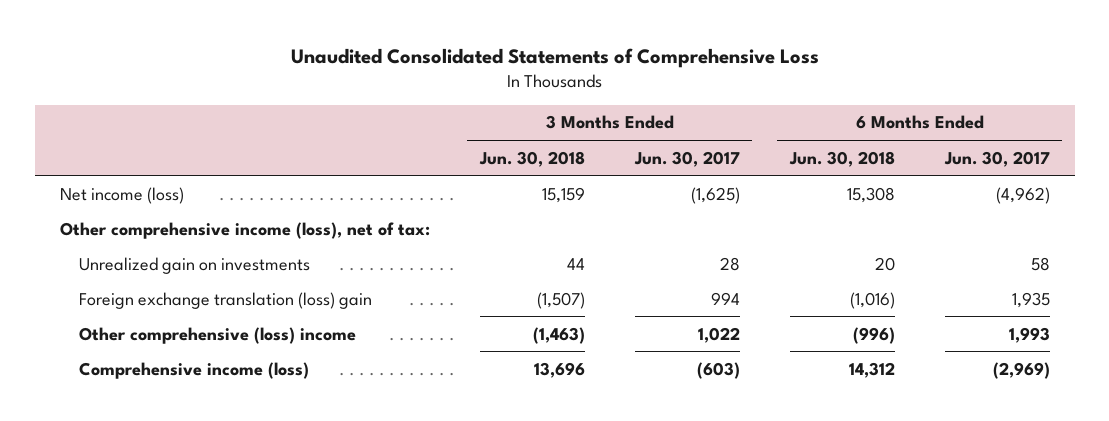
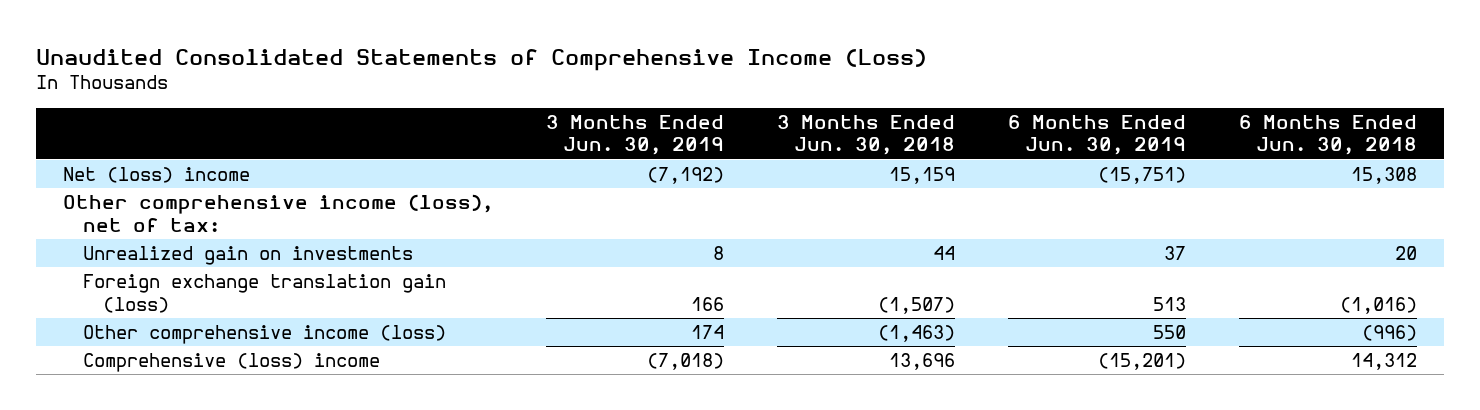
[290,47,819,68] Unaudited Consolidated Statements of Comprehensive Loss -> [36,48,928,71] Unaudited Consolidated Statements of Comprehensive Income (Loss)
[633,150,740,167] Jun. 30, 2017 -> none
[943,150,1050,167] Jun. 30, 2017 -> none
none -> [545,114,724,156] 3 Months Ended Jun. 30, 2019
none -> [1008,114,1187,156] 6 Months Ended Jun. 30, 2019
[59,186,184,204] Net income (loss) -> [62,167,250,184] Net (loss) income
[78,291,372,309] Foreign exchange translation (loss) gain -> [83,274,447,313] Foreign exchange translation gain (loss)
[78,326,356,344] Other comprehensive (loss) income -> [83,325,447,345] Other comprehensive income (loss)
[78,361,309,379] Comprehensive income (loss) -> [83,353,381,373] Comprehensive (loss) income

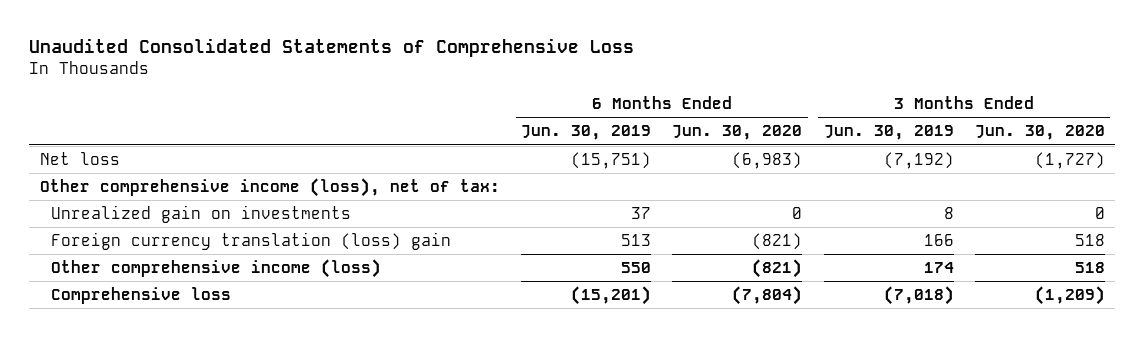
[36,48,928,71] Unaudited Consolidated Statements of Comprehensive Income (Loss) -> [29,38,635,58] Unaudited Consolidated Statements of Comprehensive Loss
[777,114,956,156] 3 Months Ended Jun. 30, 2018 -> none
[1239,114,1418,156] 6 Months Ended Jun. 30, 2018 -> none
none -> [672,125,803,141] Jun. 30, 2020
none -> [974,125,1105,141] Jun. 30, 2020
[62,167,250,184] Net (loss) income -> [39,152,120,166] Net loss
[83,274,447,313] Foreign exchange translation gain (loss) -> [51,232,452,251] Foreign currency translation (loss) gain
[83,353,381,373] Comprehensive (loss) income -> [51,287,232,305] Comprehensive loss

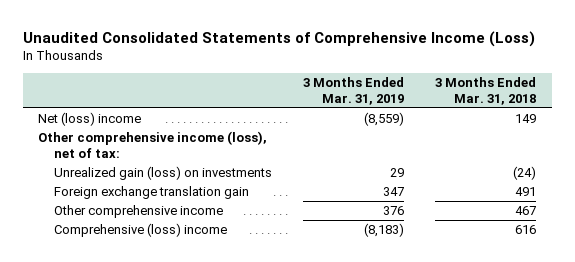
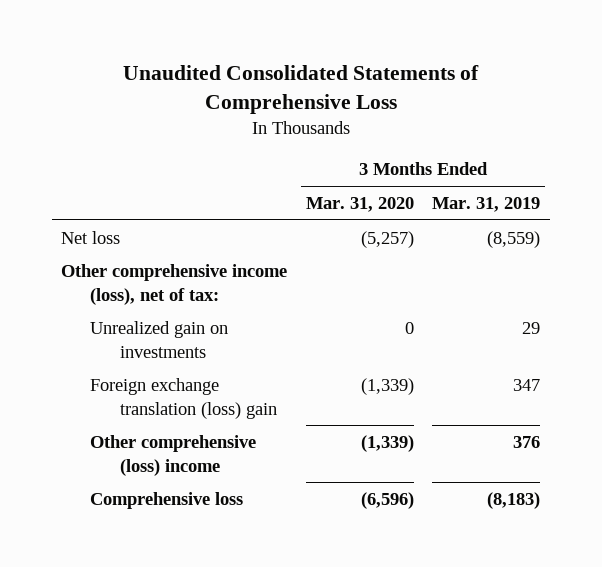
[22,30,535,47] Unaudited Consolidated Statements of Comprehensive Income (Loss) -> [122,65,479,115] Unaudited Consolidated Statements of Comprehensive Loss
[435,77,537,105] 3 Months Ended Mar. 31, 2018 -> none
none -> [305,196,414,212] Mar. 31, 2020
[38,112,142,127] Net (loss) income -> [61,230,121,244] Net loss
[53,166,272,181] Unrealized gain (loss) on investments -> [90,320,229,358] Unrealized gain on investments
[53,186,249,200] Foreign exchange translation gain -> [90,377,277,419] Foreign exchange translation (loss) gain
[53,205,223,219] Other comprehensive income -> [90,434,257,476] Other comprehensive (loss) income
[53,223,227,238] Comprehensive (loss) income -> [90,491,244,509] Comprehensive loss

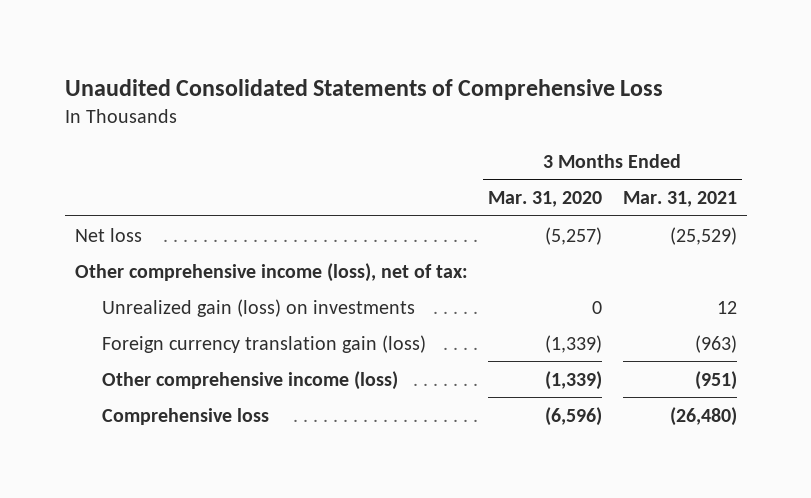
[432,196,541,212] Mar. 31, 2019 -> none
none -> [622,191,737,208] Mar. 31, 2021
[90,320,229,358] Unrealized gain on investments -> [101,298,415,317] Unrealized gain (loss) on investments
[90,377,277,419] Foreign exchange translation (loss) gain -> [101,334,426,353] Foreign currency translation gain (loss)
[90,434,257,476] Other comprehensive (loss) income -> [101,370,398,390] Other comprehensive income (loss)

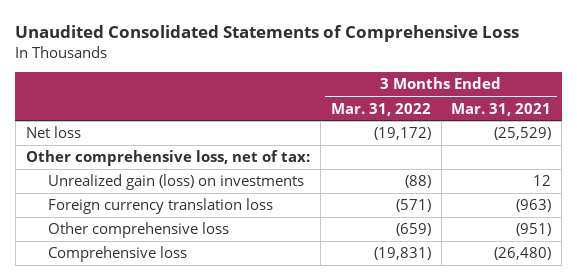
[488,191,603,208] Mar. 31, 2020 -> none
none -> [330,102,431,116] Mar. 31, 2022
[74,262,468,282] Other comprehensive income (loss), net of tax: -> [25,150,310,167] Other comprehensive loss, net of tax:
[101,334,426,353] Foreign currency translation gain (loss) -> [47,198,273,215] Foreign currency translation loss
[101,370,398,390] Other comprehensive income (loss) -> [47,222,229,239] Other comprehensive loss

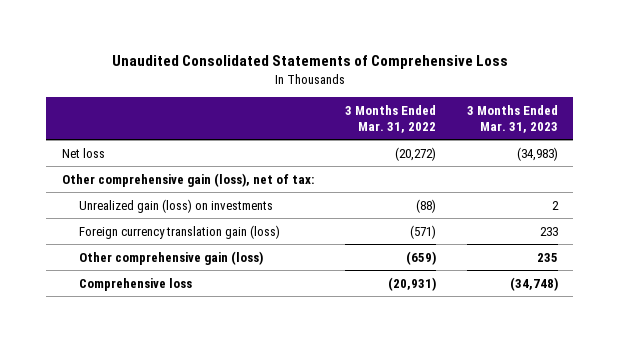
[451,102,552,116] Mar. 31, 2021 -> none
none -> [466,105,558,134] 3 Months Ended Mar. 31, 2023
[373,127,431,141] (19,172) -> [394,146,436,161] (20,272)
[25,150,310,167] Other comprehensive loss, net of tax: -> [61,172,314,187] Other comprehensive gain (loss), net of tax:
[47,198,273,215] Foreign currency translation loss -> [79,224,281,239] Foreign currency translation gain (loss)
[47,222,229,239] Other comprehensive loss -> [79,250,264,265] Other comprehensive gain (loss)
[373,247,431,261] (19,831) -> [387,276,436,291] (20,931)

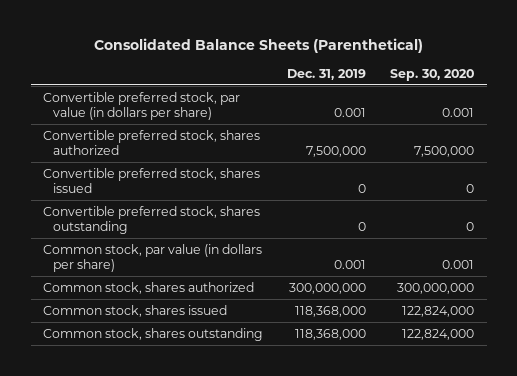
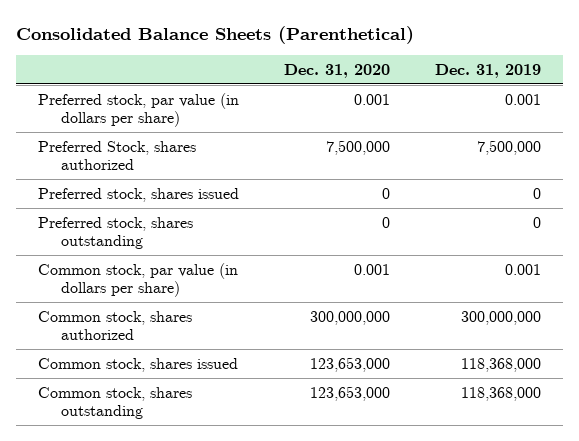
[390,68,475,81] Sep. 30, 2020 -> none
none -> [284,63,391,78] Dec. 31, 2020
[42,91,240,120] Convertible preferred stock, par value (in dollars per share) -> [38,92,240,127] Preferred stock, par value (in dollars per share)
[42,129,260,155] Convertible preferred stock, shares authorized -> [38,140,197,170] Preferred Stock, shares authorized
[42,167,260,193] Convertible preferred stock, shares issued -> [38,187,240,202] Preferred stock, shares issued
[42,205,260,234] Convertible preferred stock, shares outstanding -> [38,216,194,249] Preferred stock, shares outstanding

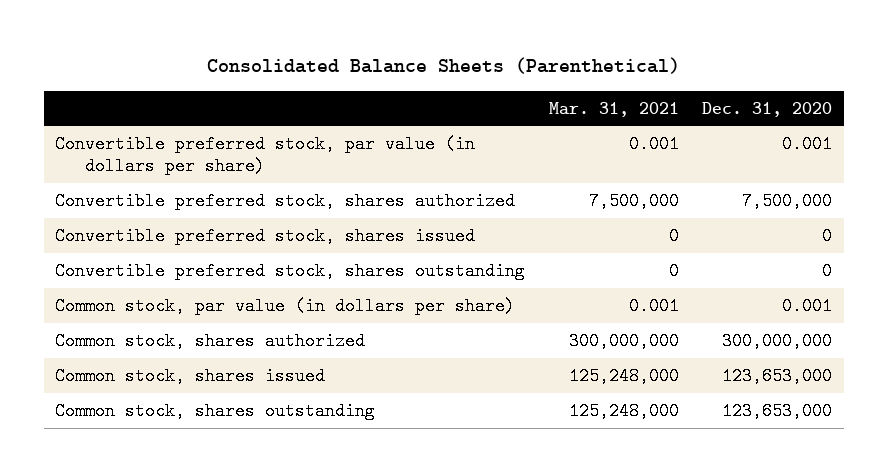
[434,63,541,78] Dec. 31, 2019 -> none
none -> [548,101,679,117] Mar. 31, 2021
[38,92,240,127] Preferred stock, par value (in dollars per share) -> [55,134,476,176] Convertible preferred stock, par value (in dollars per share)
[38,140,197,170] Preferred Stock, shares authorized -> [55,191,516,210] Convertible preferred stock, shares authorized
[38,187,240,202] Preferred stock, shares issued -> [55,226,476,245] Convertible preferred stock, shares issued
[38,216,194,249] Preferred stock, shares outstanding -> [55,261,526,280] Convertible preferred stock, shares outstanding

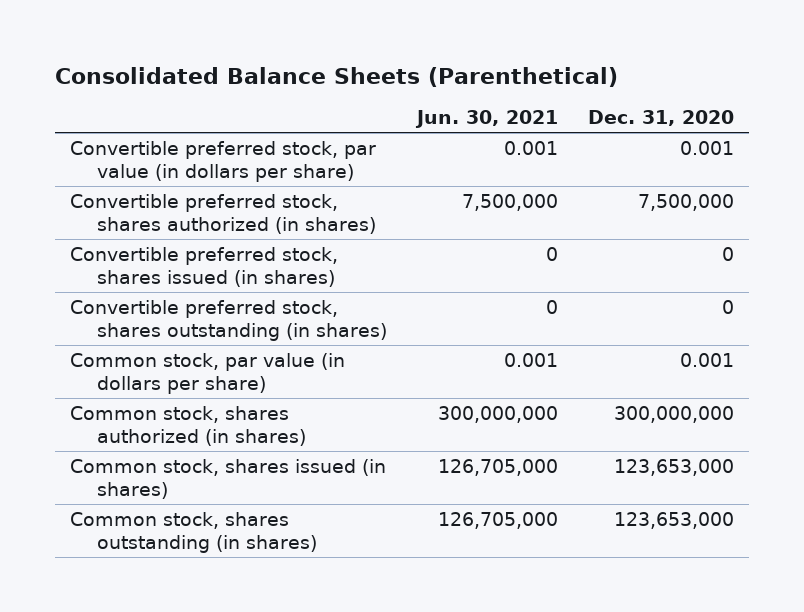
[548,101,679,117] Mar. 31, 2021 -> none
none -> [415,110,559,129] Jun. 30, 2021
[55,191,516,210] Convertible preferred stock, shares authorized -> [70,193,376,234] Convertible preferred stock, shares authorized (in shares)
[55,226,476,245] Convertible preferred stock, shares issued -> [70,246,339,287] Convertible preferred stock, shares issued (in shares)
[55,261,526,280] Convertible preferred stock, shares outstanding -> [70,299,387,341] Convertible preferred stock, shares outstanding (in shares)
[55,331,366,350] Common stock, shares authorized -> [70,405,306,446] Common stock, shares authorized (in shares)
[55,366,326,385] Common stock, shares issued -> [70,458,387,499] Common stock, shares issued (in shares)
[55,401,376,420] Common stock, shares outstanding -> [70,511,317,553] Common stock, shares outstanding (in shares)

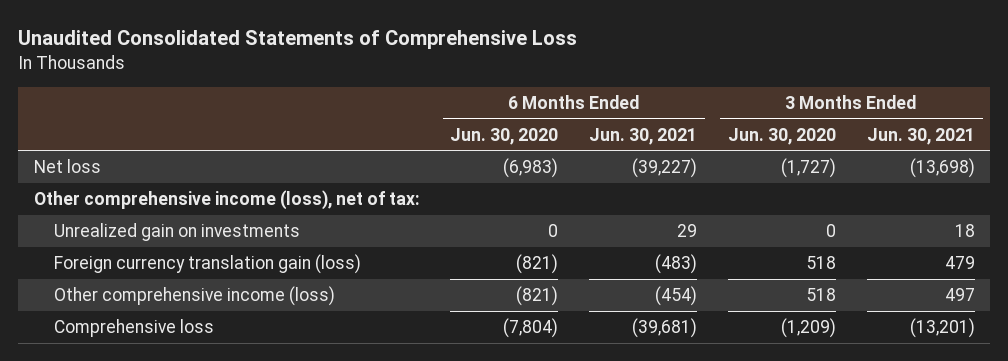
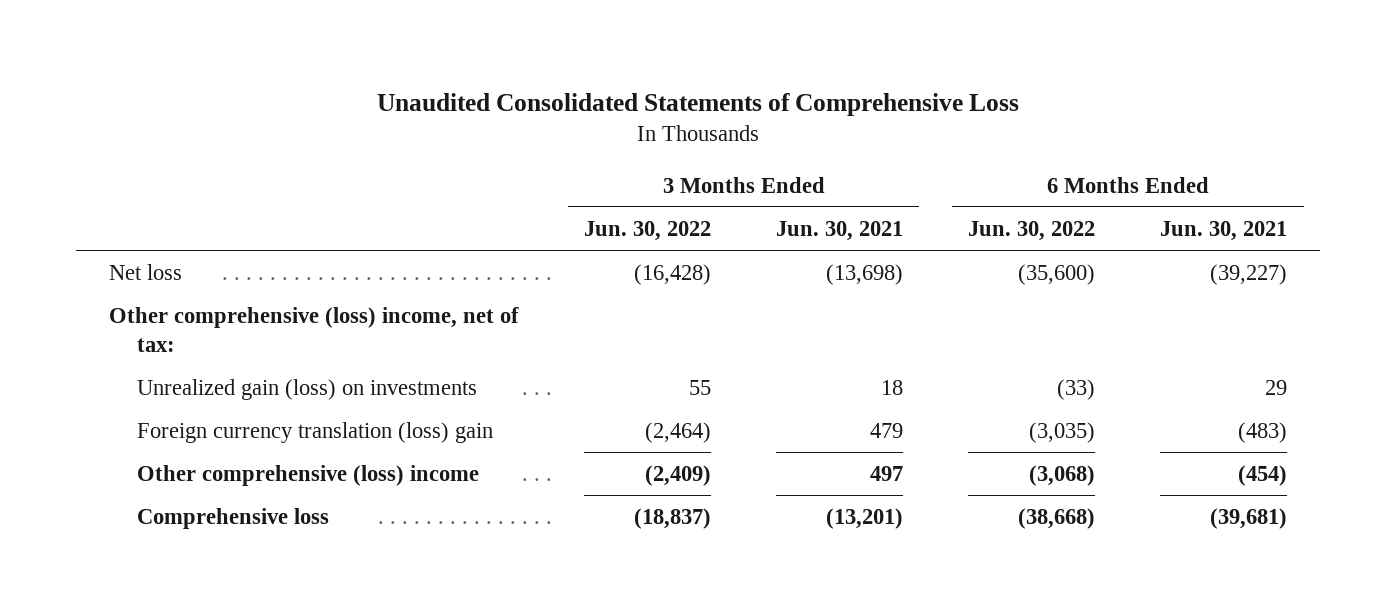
[450,127,559,145] Jun. 30, 2020 -> none
[728,127,837,145] Jun. 30, 2020 -> none
none -> [584,220,712,241] Jun. 30, 2022
none -> [968,220,1096,241] Jun. 30, 2022
[33,190,420,211] Other comprehensive income (loss), net of tax: -> [109,306,520,352] Other comprehensive (loss) income, net of tax:
[53,223,300,242] Unrealized gain on investments -> [136,378,477,400] Unrealized gain (loss) on investments
[53,254,361,275] Foreign currency translation gain (loss) -> [136,421,493,443] Foreign currency translation (loss) gain
[53,286,335,307] Other comprehensive income (loss) -> [136,464,479,486] Other comprehensive (loss) income

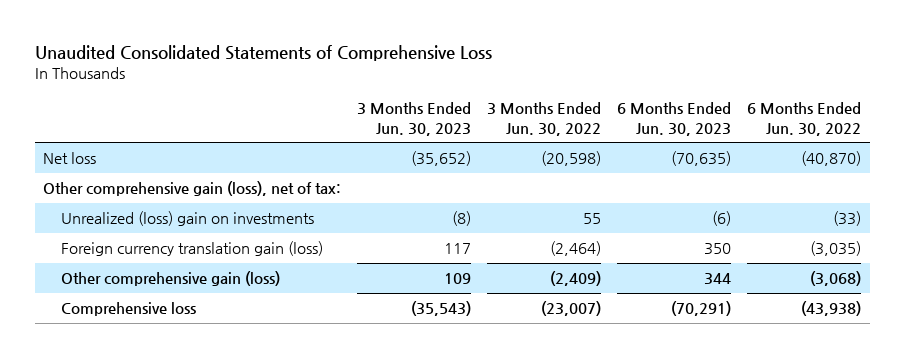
[776,220,904,241] Jun. 30, 2021 -> none
[1160,220,1288,241] Jun. 30, 2021 -> none
none -> [357,102,472,136] 3 Months Ended Jun. 30, 2023
none -> [617,102,732,136] 6 Months Ended Jun. 30, 2023
[634,263,712,285] (16,428) -> [541,151,602,167] (20,598)
[1018,263,1096,285] (35,600) -> [801,151,862,167] (40,870)
[109,306,520,352] Other comprehensive (loss) income, net of tax: -> [42,181,341,197] Other comprehensive gain (loss), net of tax:
[136,378,477,400] Unrealized gain (loss) on investments -> [61,211,315,227] Unrealized (loss) gain on investments
[136,421,493,443] Foreign currency translation (loss) gain -> [61,241,324,257] Foreign currency translation gain (loss)
[136,464,479,486] Other comprehensive (loss) income -> [61,271,281,287] Other comprehensive gain (loss)
[634,507,712,529] (18,837) -> [541,301,602,317] (23,007)
[1018,507,1096,529] (38,668) -> [801,301,862,317] (43,938)

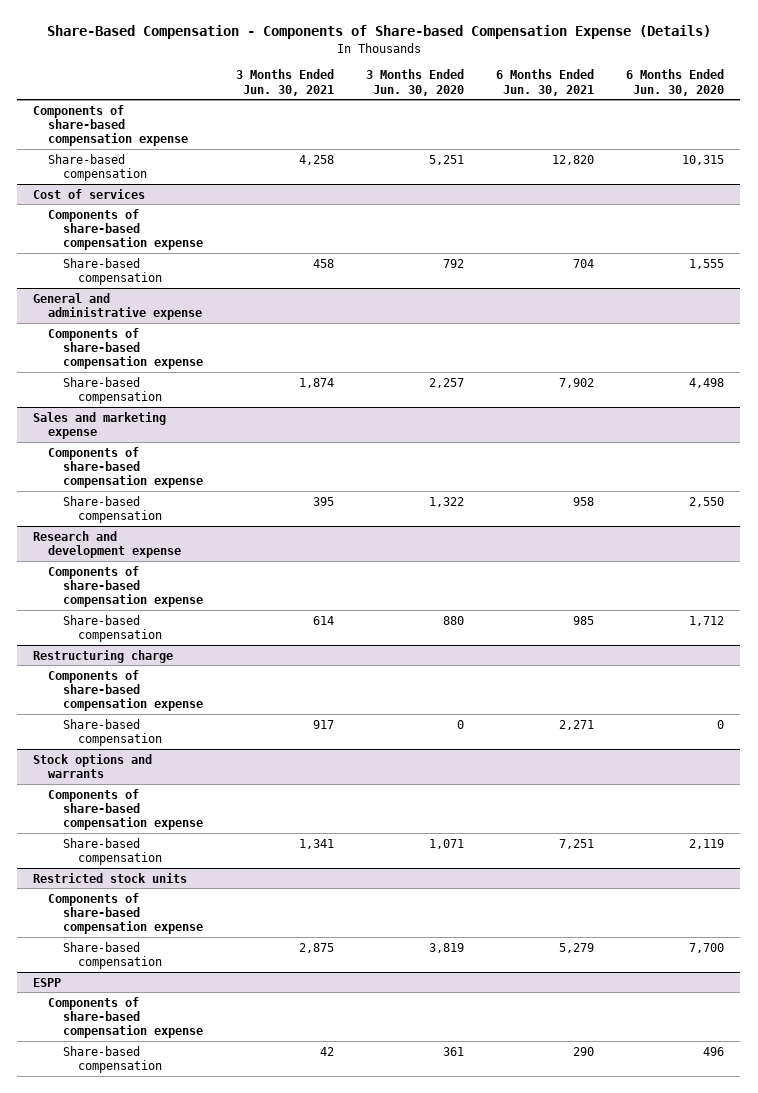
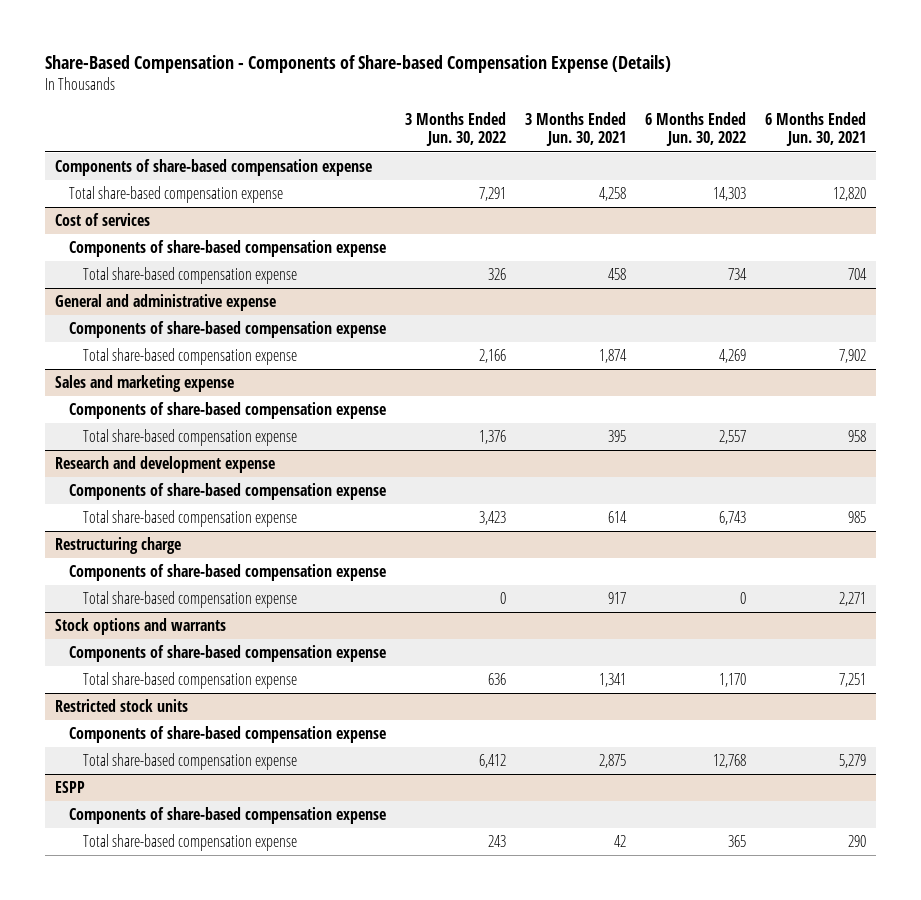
[365,69,464,96] 3 Months Ended Jun. 30, 2020 -> none
[626,69,725,96] 6 Months Ended Jun. 30, 2020 -> none
none -> [405,111,507,147] 3 Months Ended Jun. 30, 2022
none -> [645,111,747,147] 6 Months Ended Jun. 30, 2022
[48,153,148,181] Share-based compensation -> [68,186,283,204] Total share-based compensation expense
[63,257,163,285] Share-based compensation -> [82,267,297,285] Total share-based compensation expense
[63,376,163,404] Share-based compensation -> [82,348,297,366] Total share-based compensation expense
[63,495,163,523] Share-based compensation -> [82,429,297,447] Total share-based compensation expense
[63,614,163,642] Share-based compensation -> [82,510,297,528] Total share-based compensation expense
[63,718,163,746] Share-based compensation -> [82,591,297,609] Total share-based compensation expense
[63,837,163,865] Share-based compensation -> [82,672,297,690] Total share-based compensation expense
[63,941,163,969] Share-based compensation -> [82,753,297,771] Total share-based compensation expense
[63,1045,163,1073] Share-based compensation -> [82,834,297,852] Total share-based compensation expense

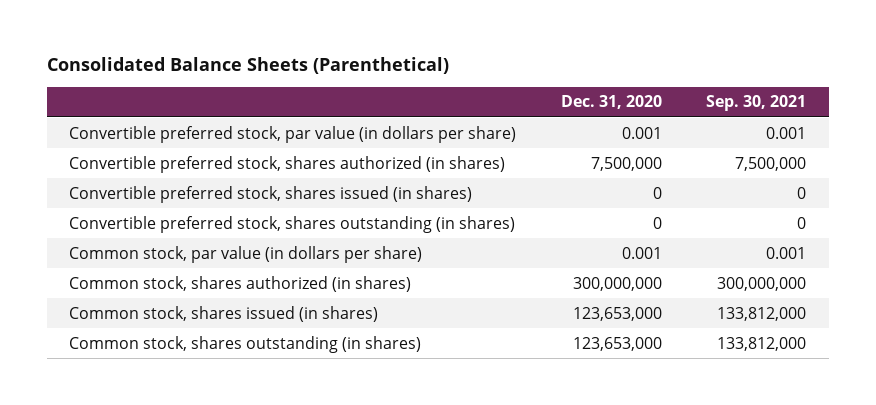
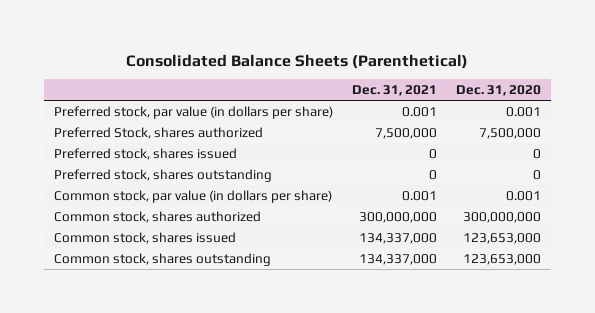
[706,95,807,112] Sep. 30, 2021 -> none
none -> [351,85,437,97] Dec. 31, 2021
[69,125,517,143] Convertible preferred stock, par value (in dollars per share) -> [53,105,333,119] Preferred stock, par value (in dollars per share)
[69,155,506,173] Convertible preferred stock, shares authorized (in shares) -> [53,126,263,139] Preferred Stock, shares authorized
[69,185,473,203] Convertible preferred stock, shares issued (in shares) -> [53,147,237,160] Preferred stock, shares issued
[69,215,516,233] Convertible preferred stock, shares outstanding (in shares) -> [53,168,272,182] Preferred stock, shares outstanding
[69,275,412,292] Common stock, shares authorized (in shares) -> [53,210,261,223] Common stock, shares authorized
[69,305,379,322] Common stock, shares issued (in shares) -> [53,231,236,244] Common stock, shares issued
[69,335,422,353] Common stock, shares outstanding (in shares) -> [53,252,271,266] Common stock, shares outstanding

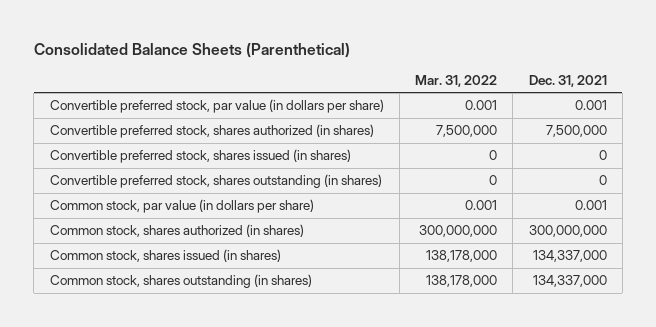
[456,85,542,97] Dec. 31, 2020 -> none
none -> [415,75,498,88] Mar. 31, 2022
[53,105,333,119] Preferred stock, par value (in dollars per share) -> [49,99,384,114] Convertible preferred stock, par value (in dollars per share)
[53,126,263,139] Preferred Stock, shares authorized -> [49,124,374,139] Convertible preferred stock, shares authorized (in shares)
[53,147,237,160] Preferred stock, shares issued -> [49,149,351,164] Convertible preferred stock, shares issued (in shares)
[53,168,272,182] Preferred stock, shares outstanding -> [49,174,382,189] Convertible preferred stock, shares outstanding (in shares)
[53,210,261,223] Common stock, shares authorized -> [49,224,304,238] Common stock, shares authorized (in shares)
[53,231,236,244] Common stock, shares issued -> [49,249,281,263] Common stock, shares issued (in shares)
[53,252,271,266] Common stock, shares outstanding -> [49,274,312,289] Common stock, shares outstanding (in shares)

